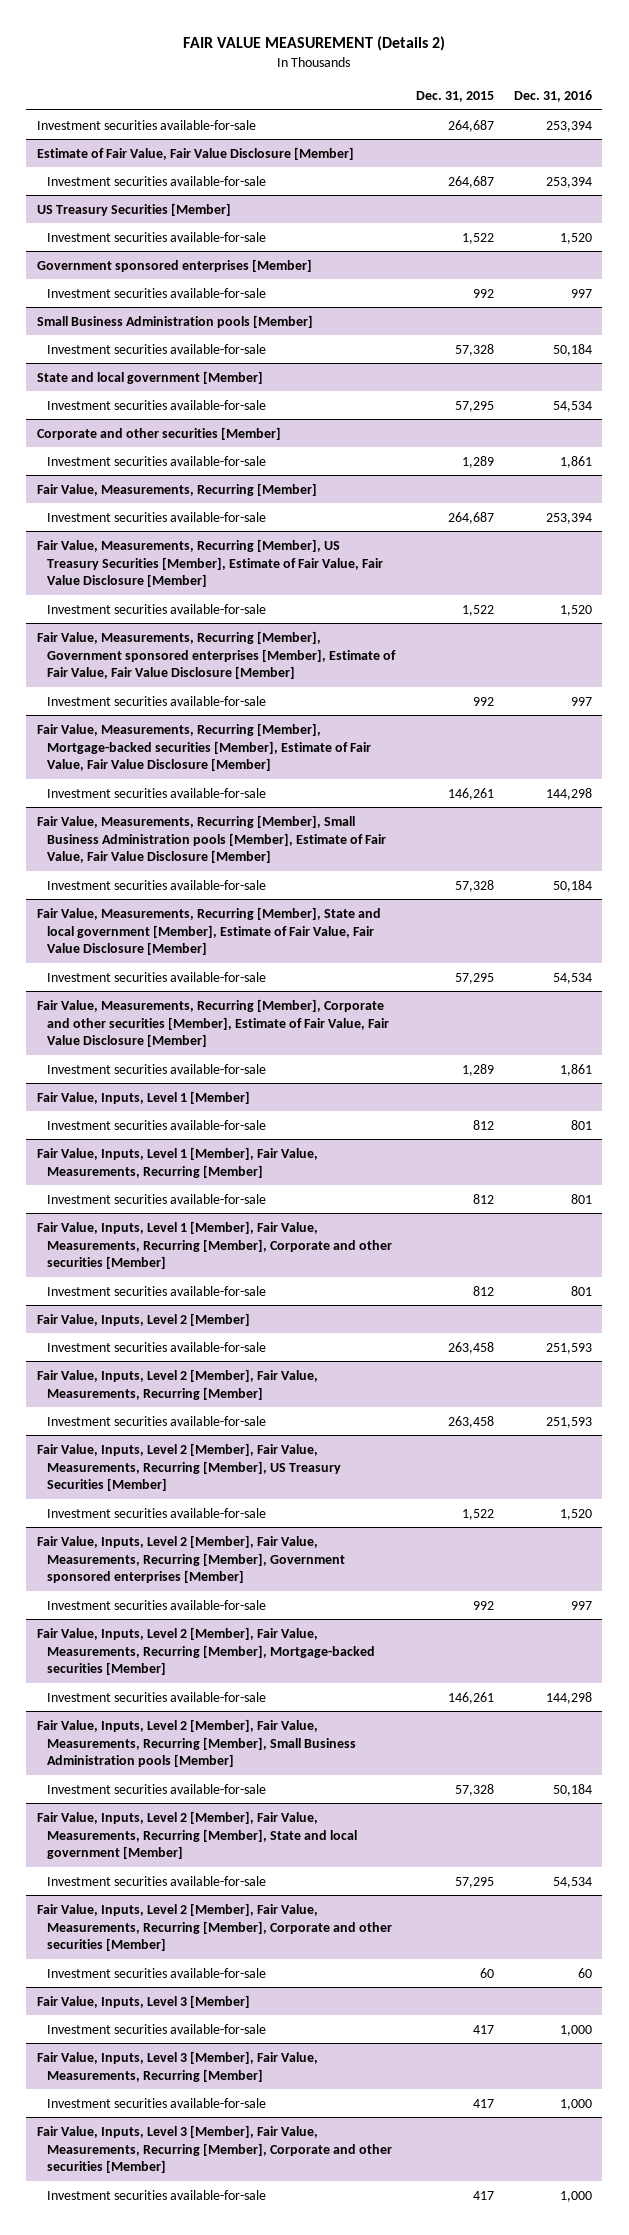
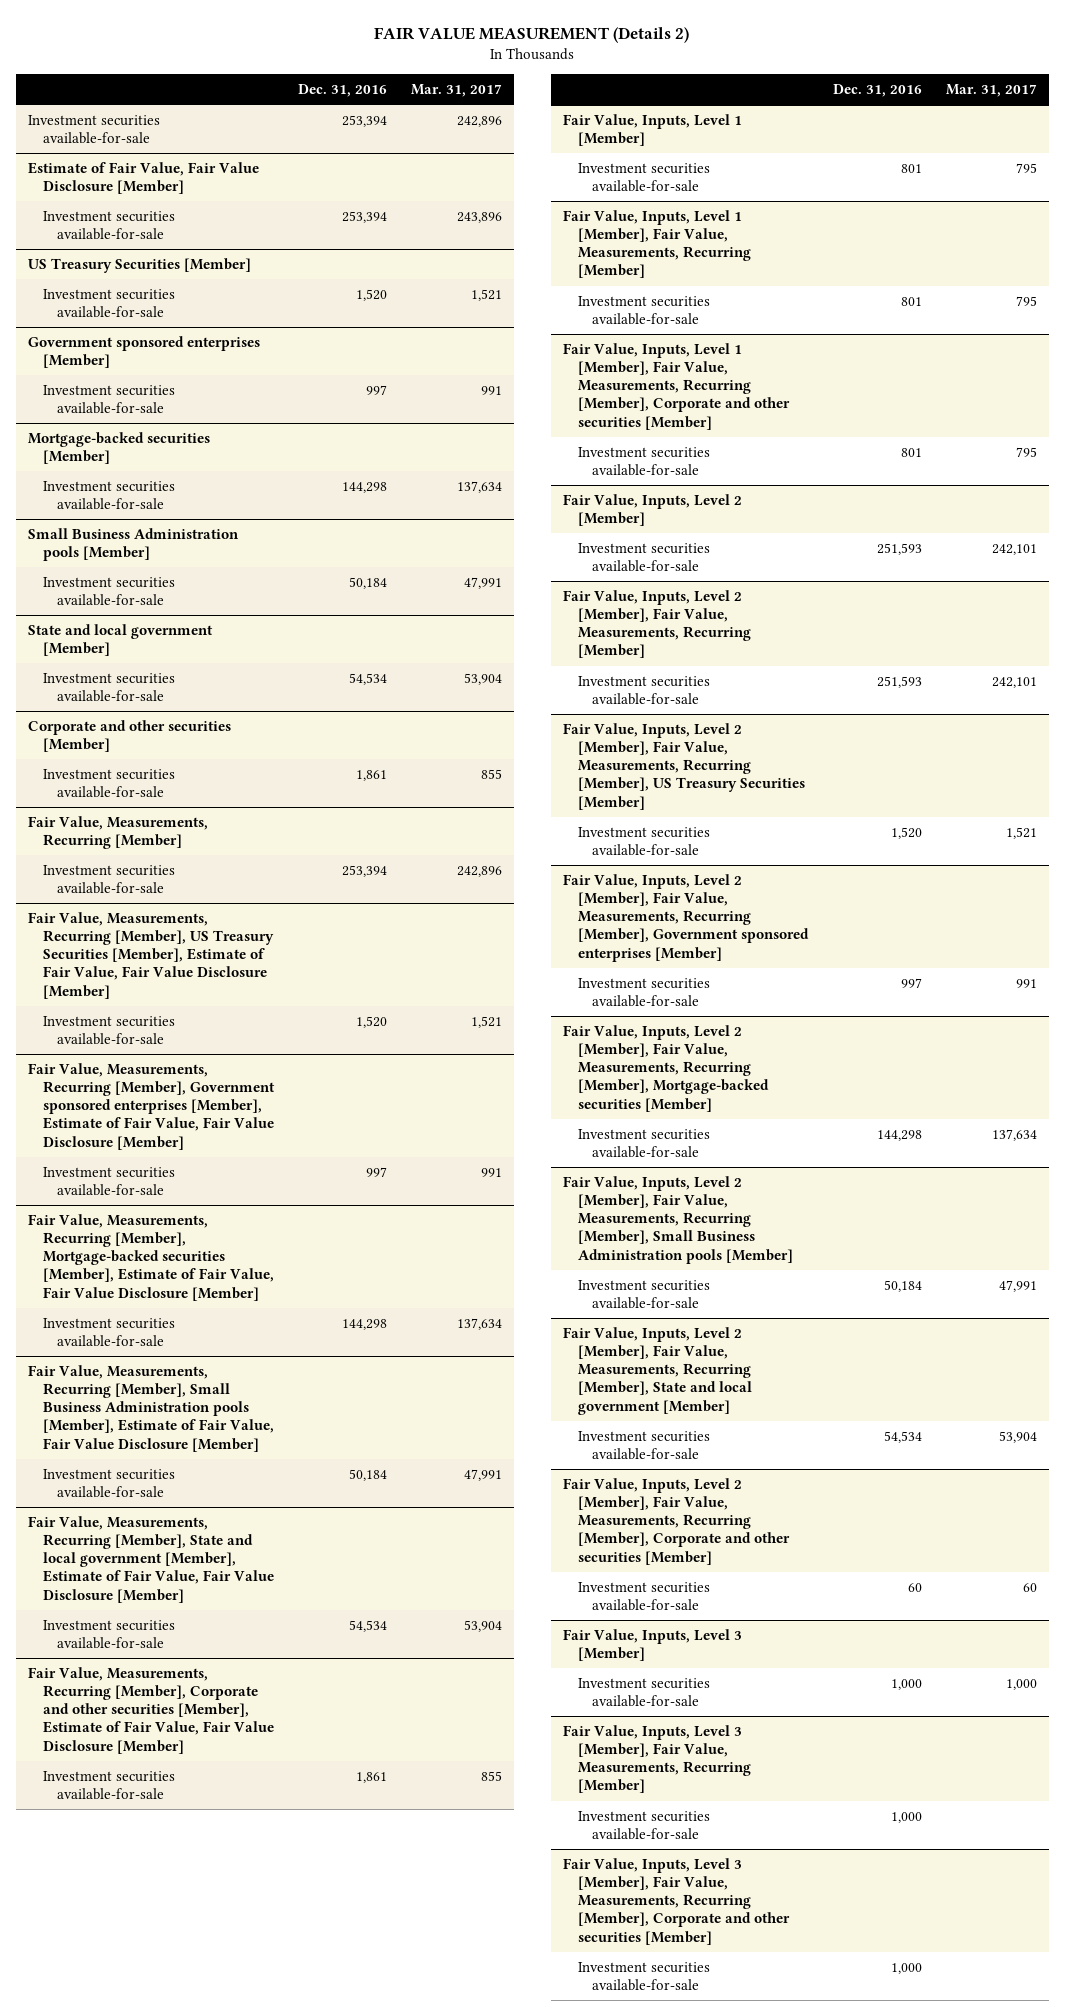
[415,90,494,102] Dec. 31, 2015 -> none
none -> [410,84,502,98] Mar. 31, 2017
none -> [27,431,210,465] Mortgage-backed securities [Member]
none -> [42,480,175,511] Investment securities available-for-sale

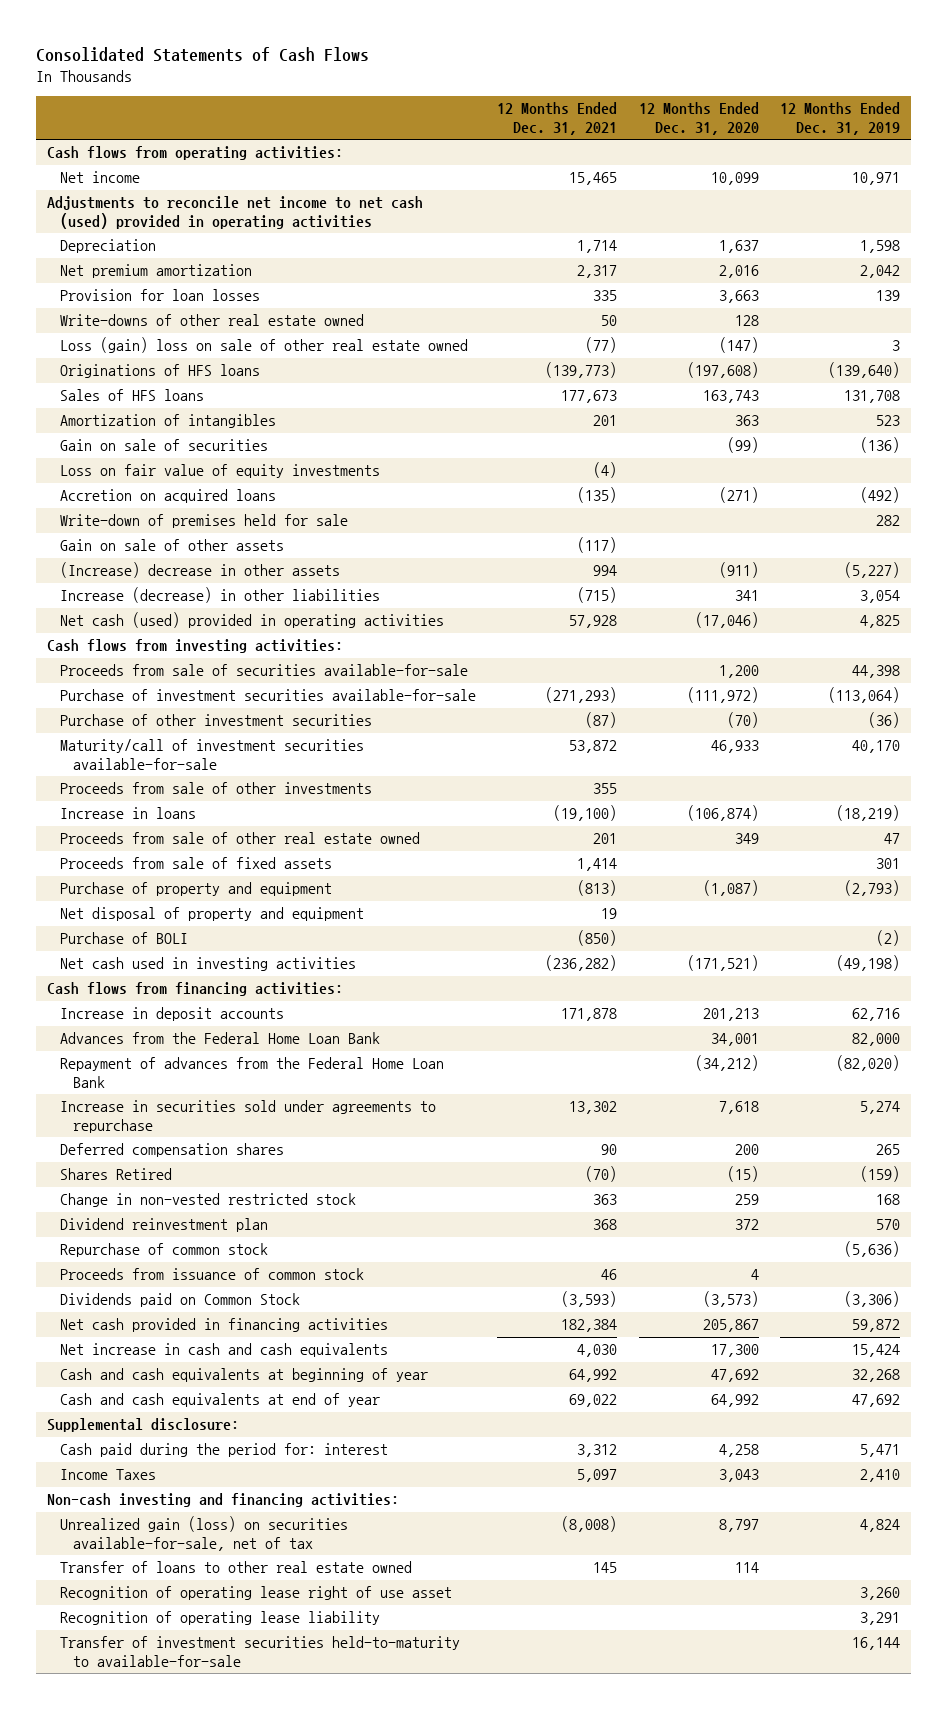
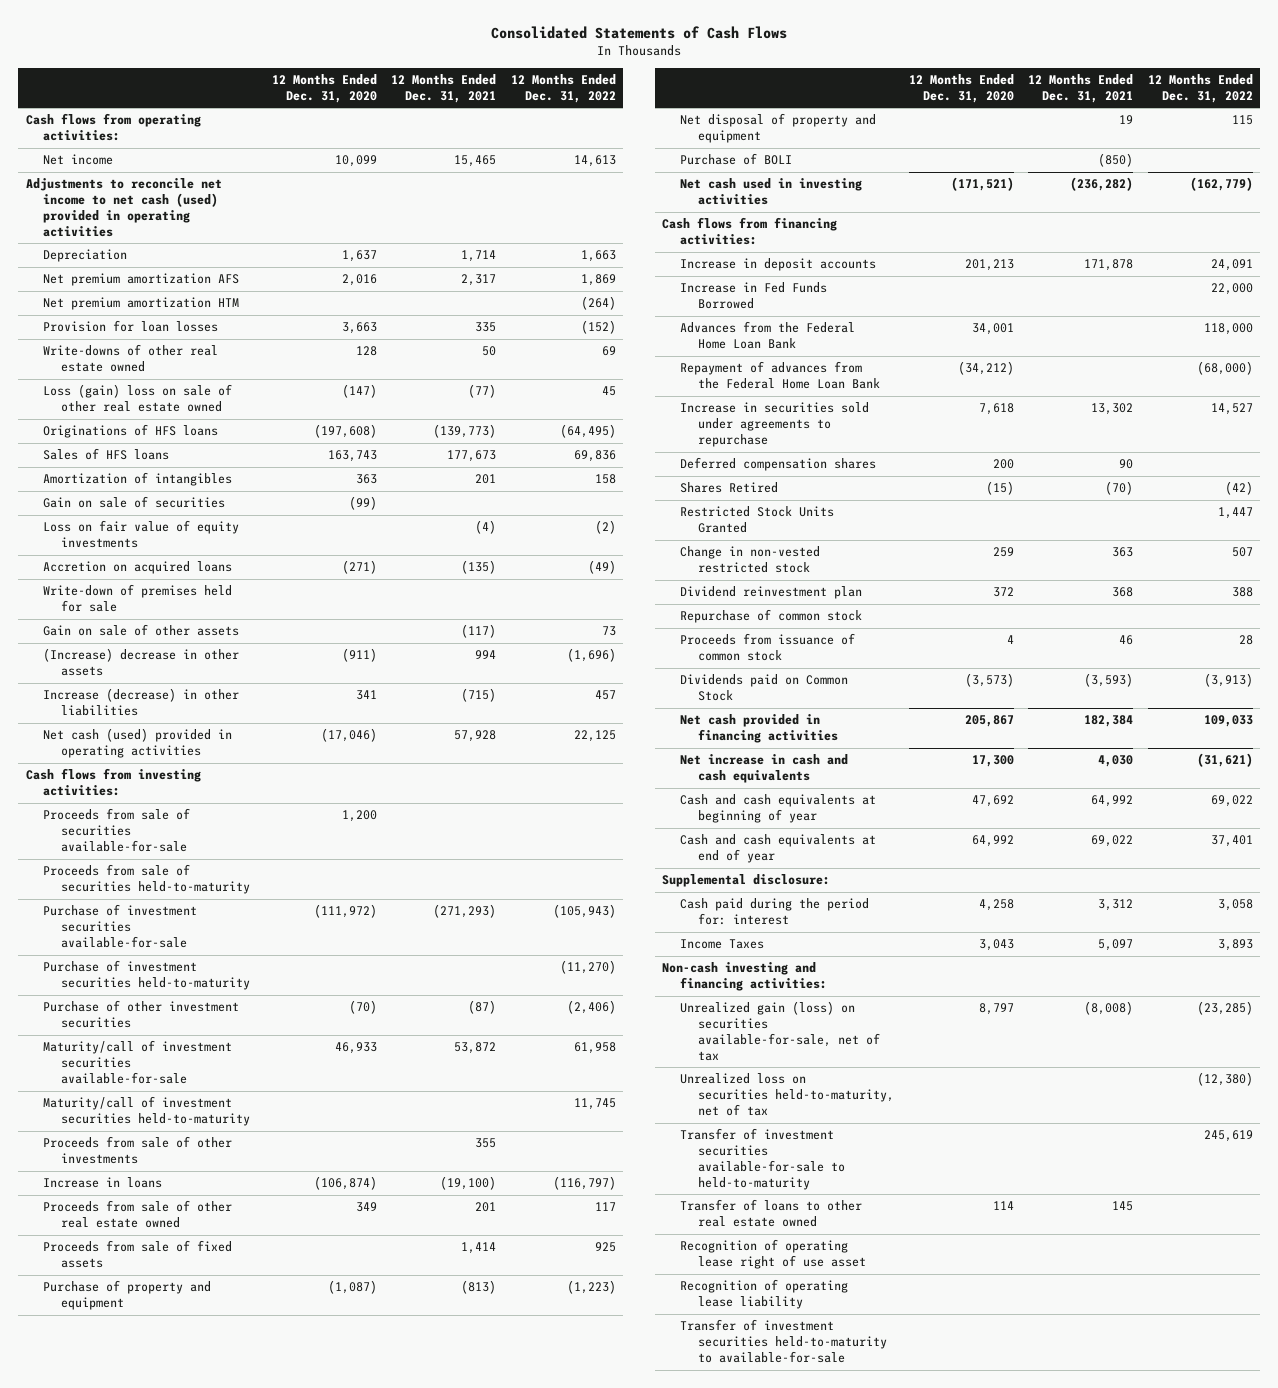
[780,102,901,135] 12 Months Ended Dec. 31, 2019 -> none
none -> [511,74,617,104] 12 Months Ended Dec. 31, 2022
[59,264,252,279] Net premium amortization -> [43,273,240,287] Net premium amortization AFS
none -> [43,297,240,311] Net premium amortization HTM
none -> [43,864,251,895] Proceeds from sale of securities held-to-maturity
none -> [43,960,251,991] Purchase of investment securities held-to-maturity
none -> [43,1096,251,1127] Maturity/call of investment securities held-to-maturity
none -> [680,282,828,310] Increase in Fed Funds Borrowed
none -> [680,506,835,534] Restricted Stock Units Granted
none -> [680,1073,895,1117] Unrealized loss on securities held-to-maturity, net of tax
none -> [680,1128,846,1191] Transfer of investment securities available-for-sale to held-to-maturity

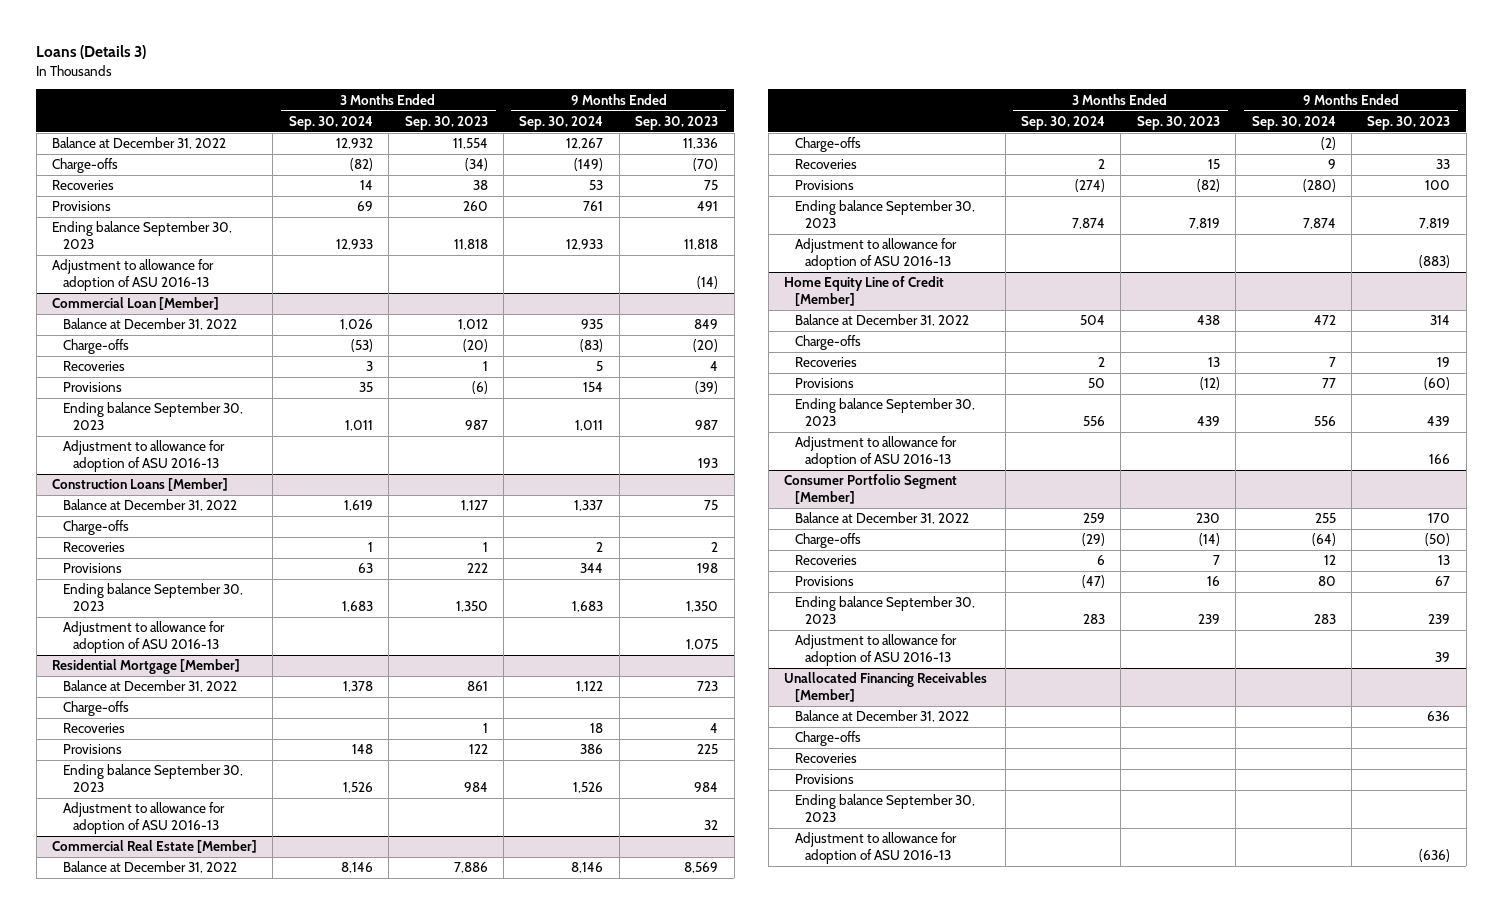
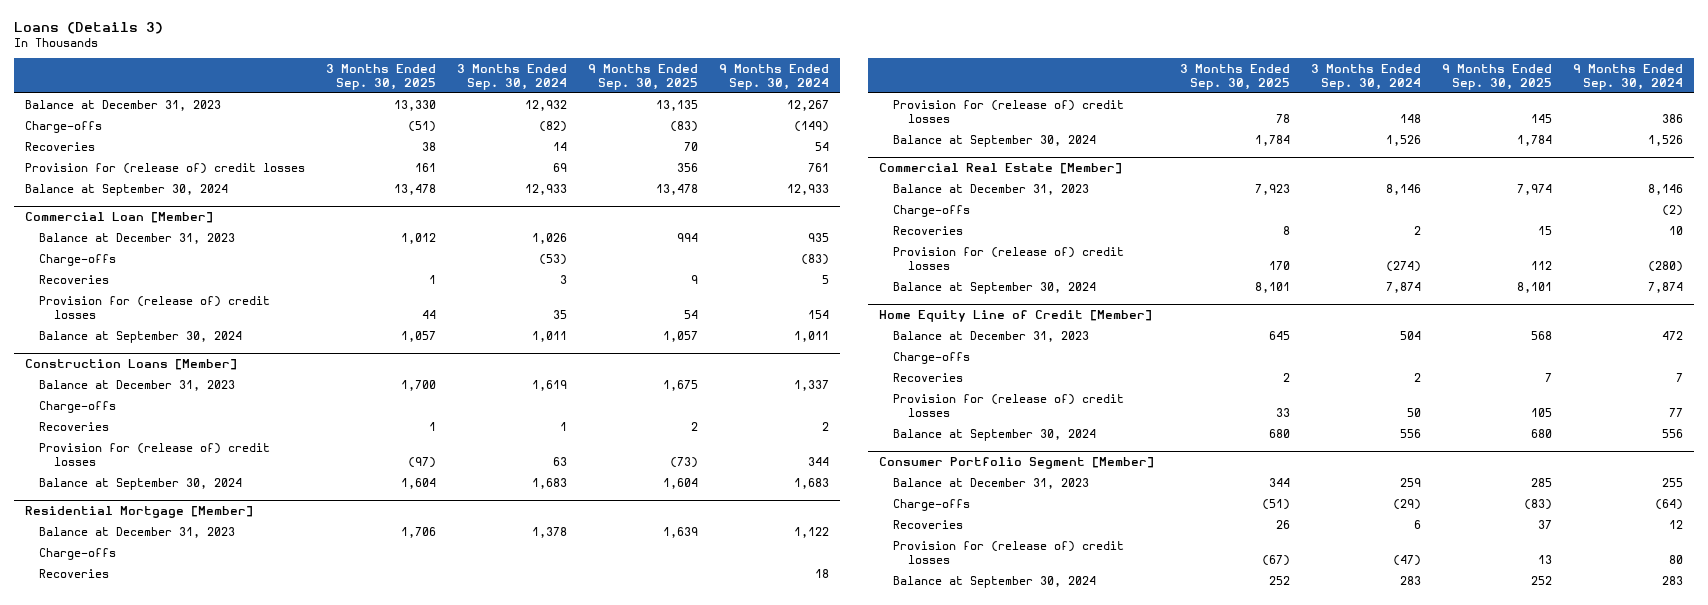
[404,116,488,131] Sep. 30, 2023 -> none
[635,116,719,131] Sep. 30, 2023 -> none
none -> [325,63,436,90] 3 Months Ended Sep. 30, 2025
none -> [588,63,699,90] 9 Months Ended Sep. 30, 2025
[51,137,226,150] Balance at December 31, 2022 -> [24,99,221,111] Balance at December 31, 2023
[51,259,214,292] Adjustment to allowance for adoption of ASU 2016-13 -> none
[589,180,604,191] 53 -> [815,141,830,151] 54
[51,201,111,212] Provisions -> [24,162,305,174] Provision for (release of) credit losses
[51,221,232,250] Ending balance September 30, 2023 -> [24,183,228,196] Balance at September 30, 2024
[62,318,237,331] Balance at December 31, 2022 -> [39,232,236,244] Balance at December 31, 2023
[62,440,225,473] Adjustment to allowance for adoption of ASU 2016-13 -> none
[62,382,122,393] Provisions -> [39,295,271,319] Provision for (release of) credit losses
[62,402,243,431] Ending balance September 30, 2023 -> [39,330,243,343] Balance at September 30, 2024
[62,499,237,512] Balance at December 31, 2022 -> [39,379,236,391] Balance at December 31, 2023
[62,621,225,654] Adjustment to allowance for adoption of ASU 2016-13 -> none
[62,563,122,574] Provisions -> [39,442,271,466] Provision for (release of) credit losses
[62,583,243,612] Ending balance September 30, 2023 -> [39,477,243,490] Balance at September 30, 2024
[62,680,237,693] Balance at December 31, 2022 -> [39,526,236,538] Balance at December 31, 2023
[62,802,225,835] Adjustment to allowance for adoption of ASU 2016-13 -> none
[62,744,122,755] Provisions -> [893,99,1125,123] Provision for (release of) credit losses
[62,764,243,793] Ending balance September 30, 2023 -> [893,134,1097,147] Balance at September 30, 2024
[62,861,237,874] Balance at December 31, 2022 -> [893,183,1090,195] Balance at December 31, 2023
[794,238,957,271] Adjustment to allowance for adoption of ASU 2016-13 -> none
[1327,159,1336,170] 9 -> [1669,225,1684,235] 10
[794,180,854,191] Provisions -> [893,246,1125,270] Provision for (release of) credit losses
[794,200,975,229] Ending balance September 30, 2023 -> [893,281,1097,294] Balance at September 30, 2024
[794,314,969,327] Balance at December 31, 2022 -> [893,330,1090,342] Balance at December 31, 2023
[794,436,957,469] Adjustment to allowance for adoption of ASU 2016-13 -> none
[794,378,854,389] Provisions -> [893,393,1125,417] Provision for (release of) credit losses
[794,398,975,427] Ending balance September 30, 2023 -> [893,428,1097,441] Balance at September 30, 2024
[794,512,969,525] Balance at December 31, 2022 -> [893,477,1090,489] Balance at December 31, 2023
[794,634,957,667] Adjustment to allowance for adoption of ASU 2016-13 -> none
[784,672,988,703] Unallocated Financing Receivables [Member] -> none
[794,710,969,723] Balance at December 31, 2022 -> none
[794,731,861,747] Charge-offs -> none
[794,753,857,764] Recoveries -> none
[794,774,854,785] Provisions -> none
[794,794,975,823] Ending balance September 30, 2023 -> none
[794,832,957,865] Adjustment to allowance for adoption of ASU 2016-13 -> none
[794,576,854,587] Provisions -> [893,540,1125,564] Provision for (release of) credit losses
[794,596,975,625] Ending balance September 30, 2023 -> [893,575,1097,588] Balance at September 30, 2024

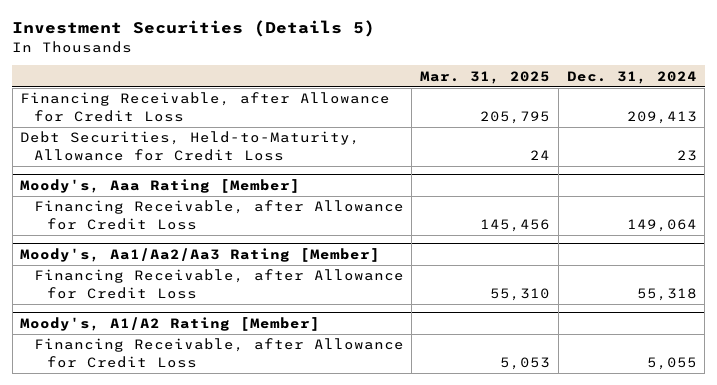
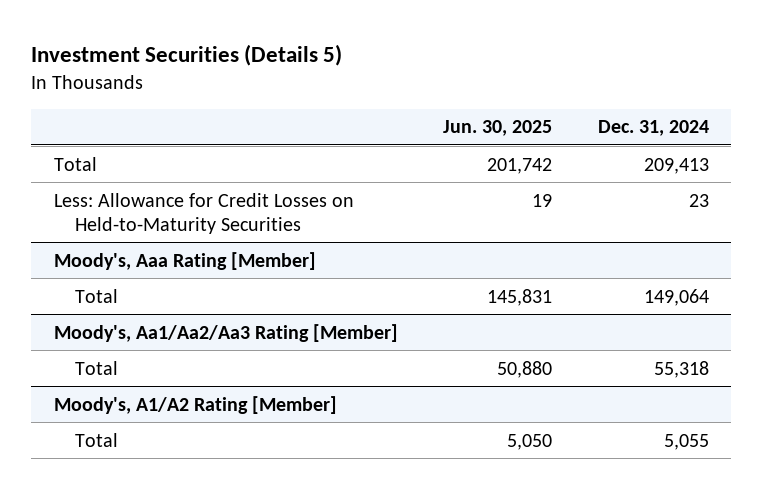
[420,70,551,84] Mar. 31, 2025 -> none
none -> [443,120,553,137] Jun. 30, 2025
[20,92,391,122] Financing Receivable, after Allowance for Credit Loss -> [53,156,97,171] Total
[20,131,361,161] Debt Securities, Held-to-Maturity, Allowance for Credit Loss -> [53,192,354,234] Less: Allowance for Credit Losses on Held-to-Maturity Securities
[33,200,404,230] Financing Receivable, after Allowance for Credit Loss -> [74,288,118,303] Total
[33,269,404,299] Financing Receivable, after Allowance for Credit Loss -> [74,360,118,375] Total
[33,338,404,368] Financing Receivable, after Allowance for Credit Loss -> [74,432,118,447] Total

